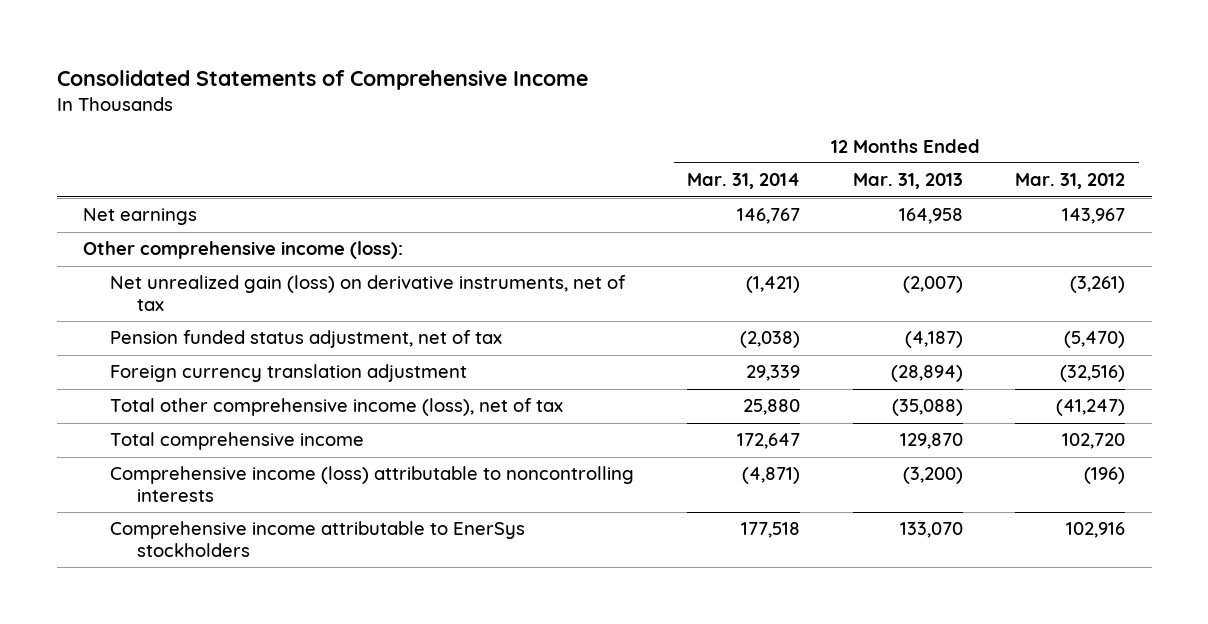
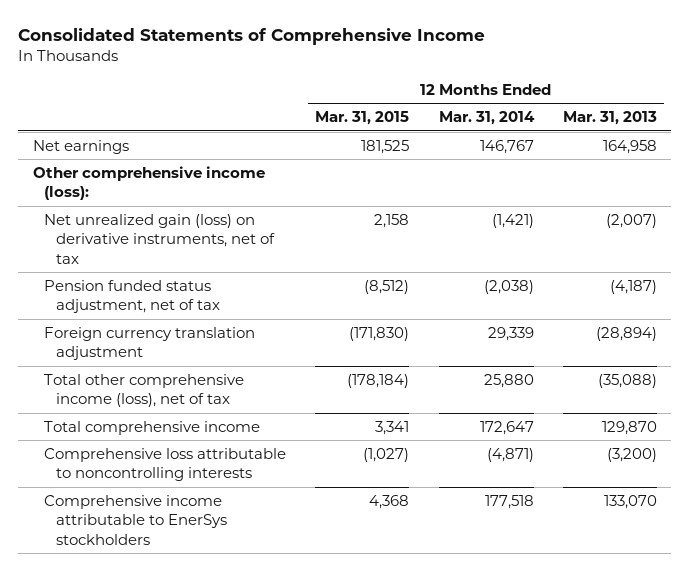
[1015,173,1126,190] Mar. 31, 2012 -> none
none -> [315,111,410,126] Mar. 31, 2015
[110,466,635,503] Comprehensive income (loss) attributable to noncontrolling interests -> [44,447,287,482] Comprehensive loss attributable to noncontrolling interests

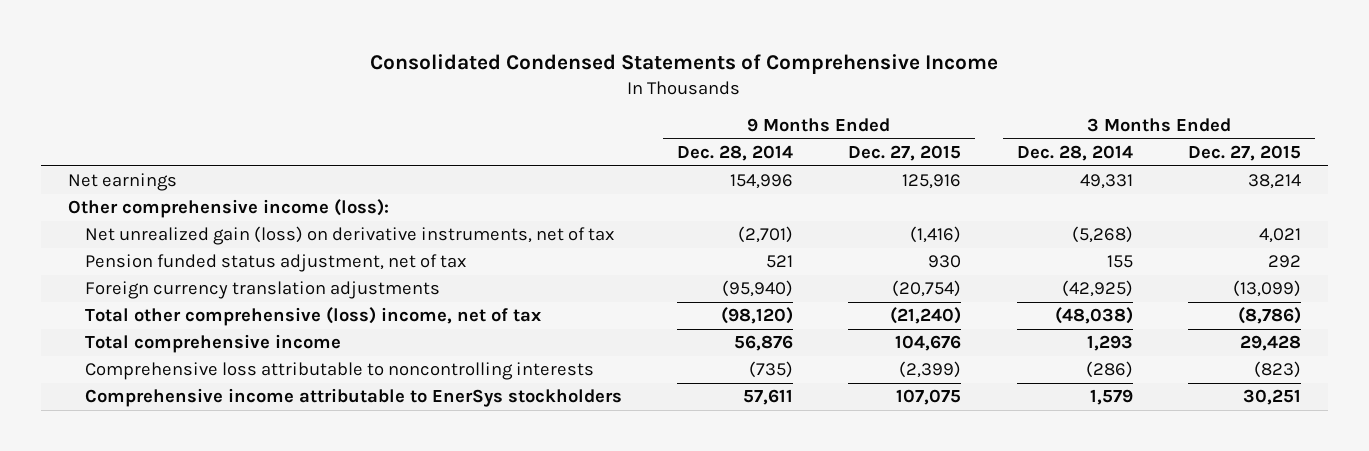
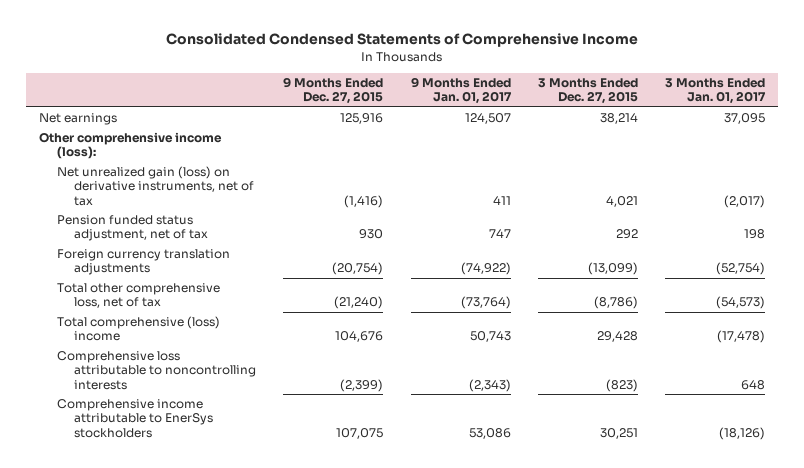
[677,145,794,162] Dec. 28, 2014 -> none
[1016,145,1133,162] Dec. 28, 2014 -> none
none -> [410,77,512,105] 9 Months Ended Jan. 01, 2017
none -> [664,78,766,105] 3 Months Ended Jan. 01, 2017
[85,307,542,327] Total other comprehensive (loss) income, net of tax -> [56,283,220,309] Total other comprehensive loss, net of tax
[85,334,342,354] Total comprehensive income -> [56,316,220,342] Total comprehensive (loss) income

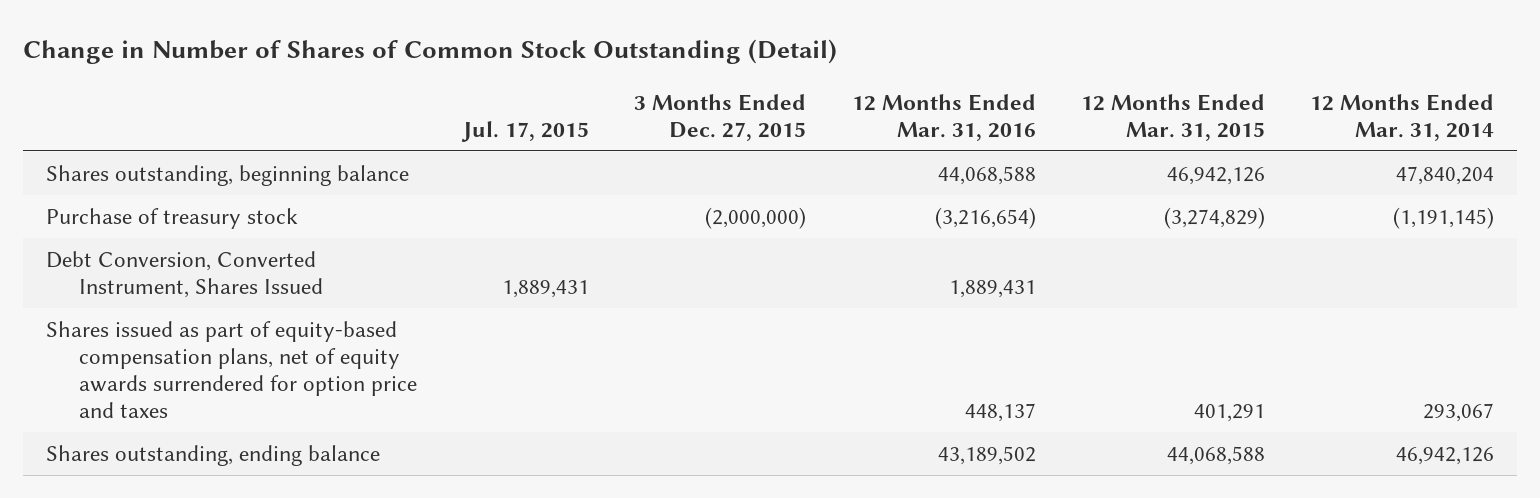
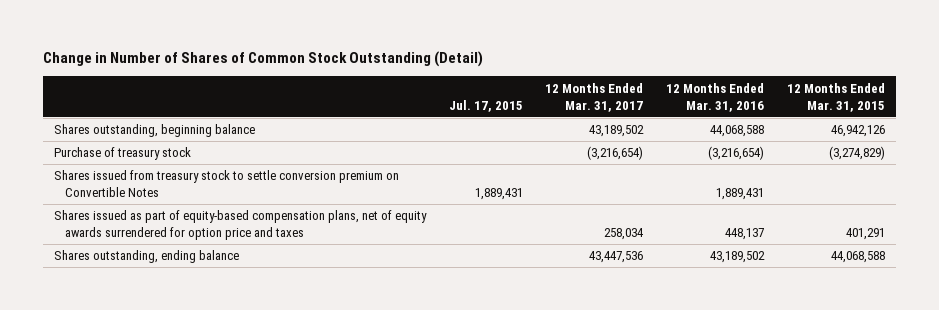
[634,93,807,141] 3 Months Ended Dec. 27, 2015 -> none
[1310,93,1495,141] 12 Months Ended Mar. 31, 2014 -> none
none -> [545,82,644,112] 12 Months Ended Mar. 31, 2017
[45,250,324,298] Debt Conversion, Converted Instrument, Shares Issued -> [53,170,399,198] Shares issued from treasury stock to settle conversion premium on Convertible Notes

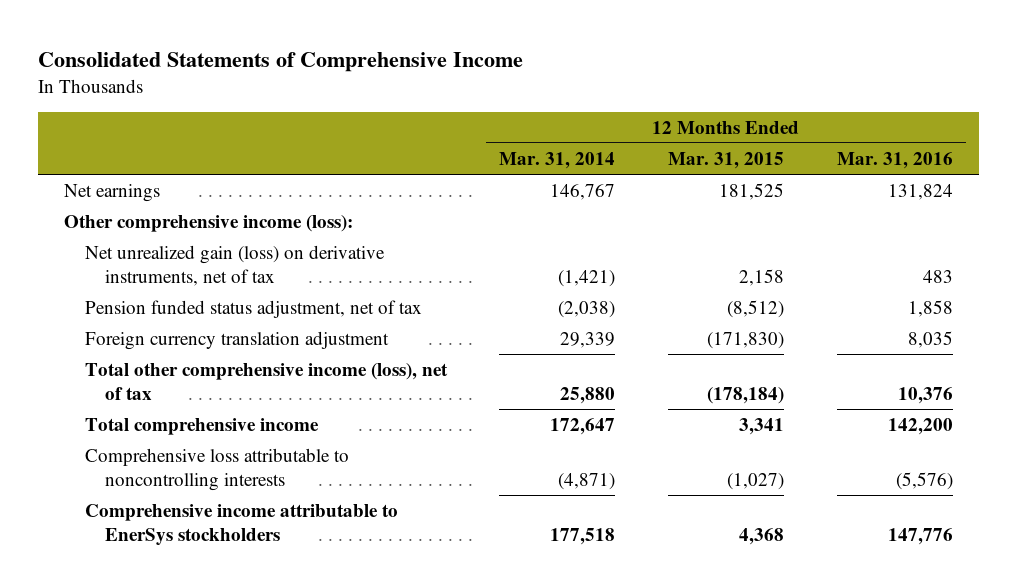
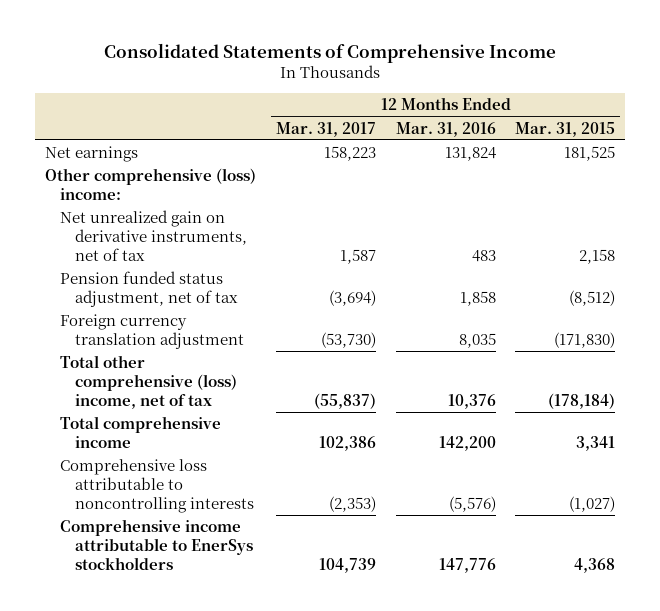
[499,151,616,169] Mar. 31, 2014 -> none
none -> [275,121,376,137] Mar. 31, 2017
[64,214,354,232] Other comprehensive income (loss): -> [45,168,257,200] Other comprehensive (loss) income:
[84,244,385,286] Net unrealized gain (loss) on derivative instruments, net of tax -> [60,210,248,261] Net unrealized gain on derivative instruments, net of tax
[84,362,448,400] Total other comprehensive income (loss), net of tax -> [60,355,238,409] Total other comprehensive (loss) income, net of tax

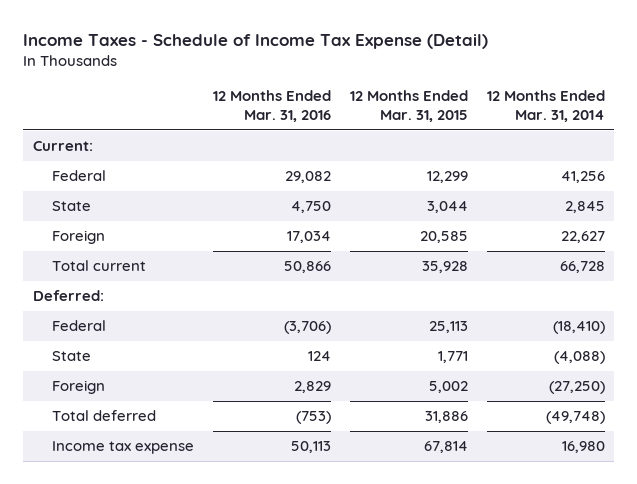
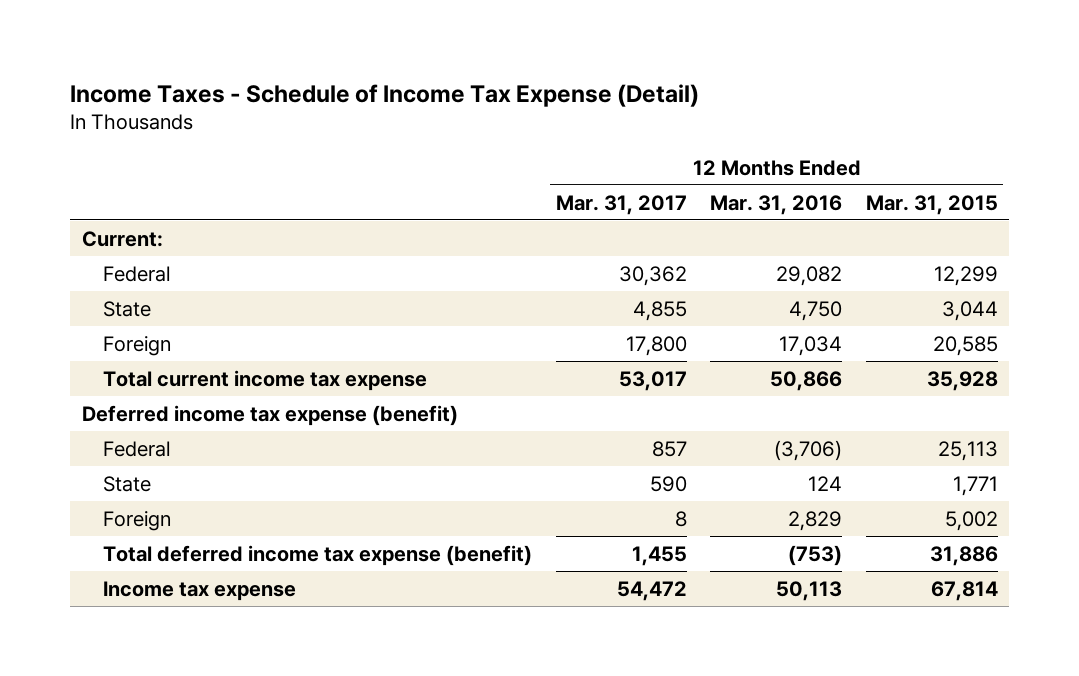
[486,90,605,123] 12 Months Ended Mar. 31, 2014 -> none
none -> [555,194,687,215] Mar. 31, 2017
[51,260,146,272] Total current -> [103,369,428,391] Total current income tax expense
[32,290,104,302] Deferred: -> [81,404,458,426] Deferred income tax expense (benefit)
[51,410,156,422] Total deferred -> [103,544,533,566] Total deferred income tax expense (benefit)

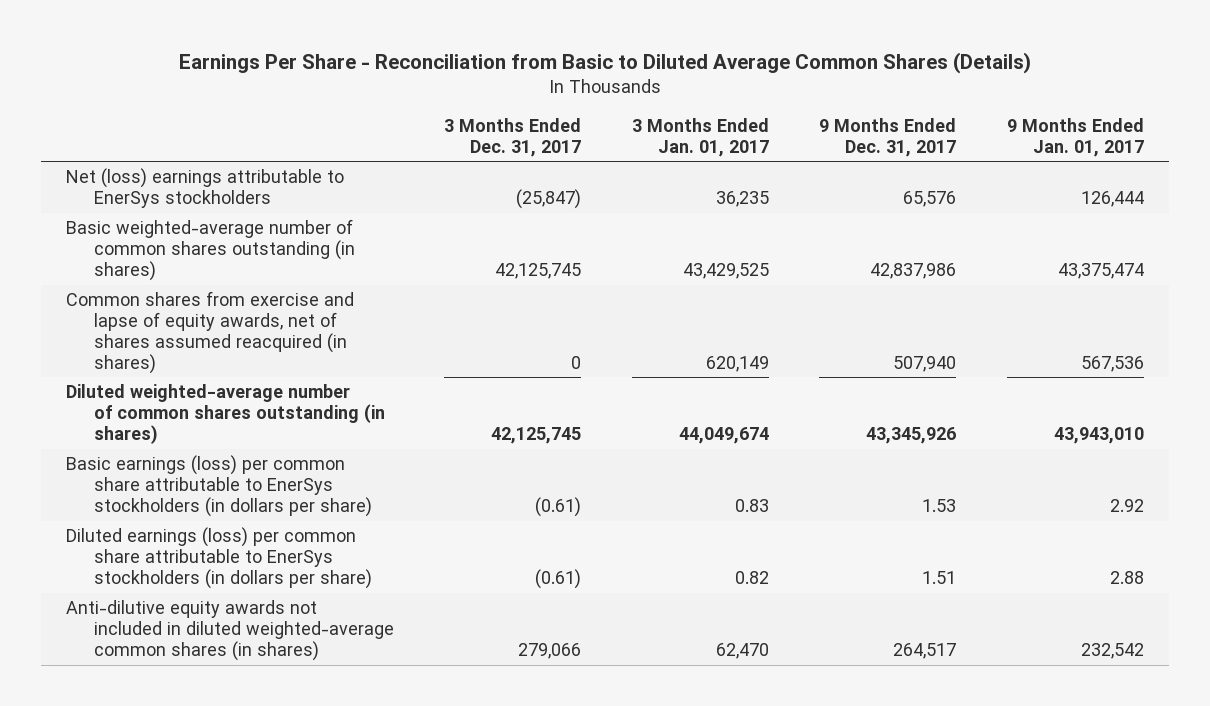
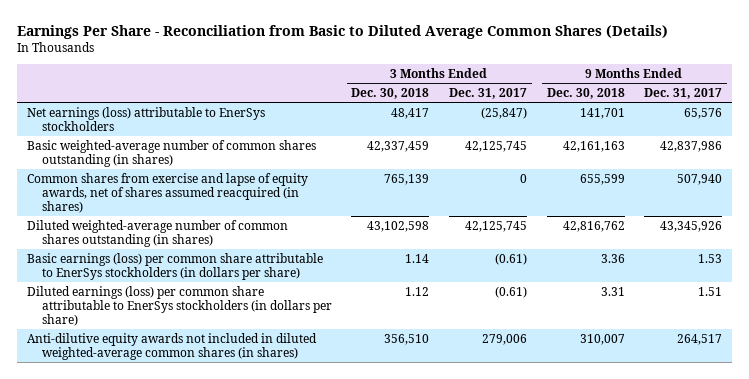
[631,117,769,157] 3 Months Ended Jan. 01, 2017 -> none
[1006,117,1144,157] 9 Months Ended Jan. 01, 2017 -> none
none -> [351,88,430,100] Dec. 30, 2018
none -> [546,88,625,100] Dec. 30, 2018
[66,168,345,209] Net (loss) earnings attributable to EnerSys stockholders -> [26,106,265,131] Net earnings (loss) attributable to EnerSys stockholders
[518,642,582,659] 279,066 -> [482,333,528,345] 279,006

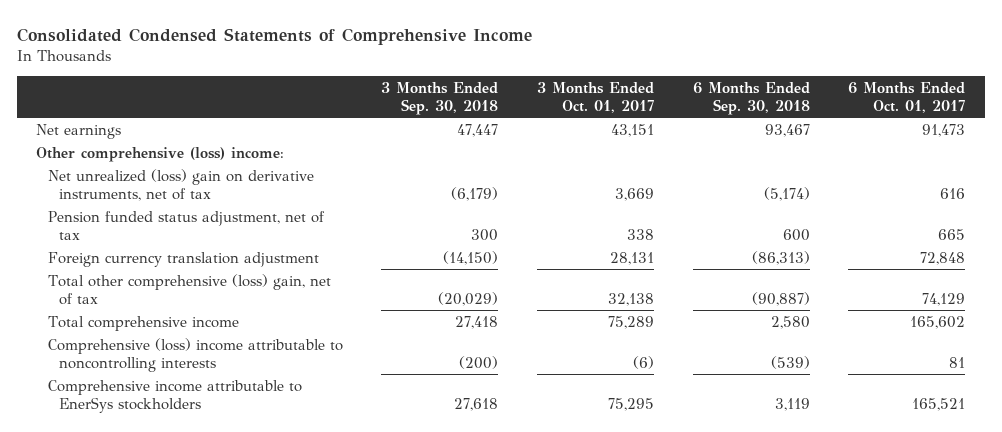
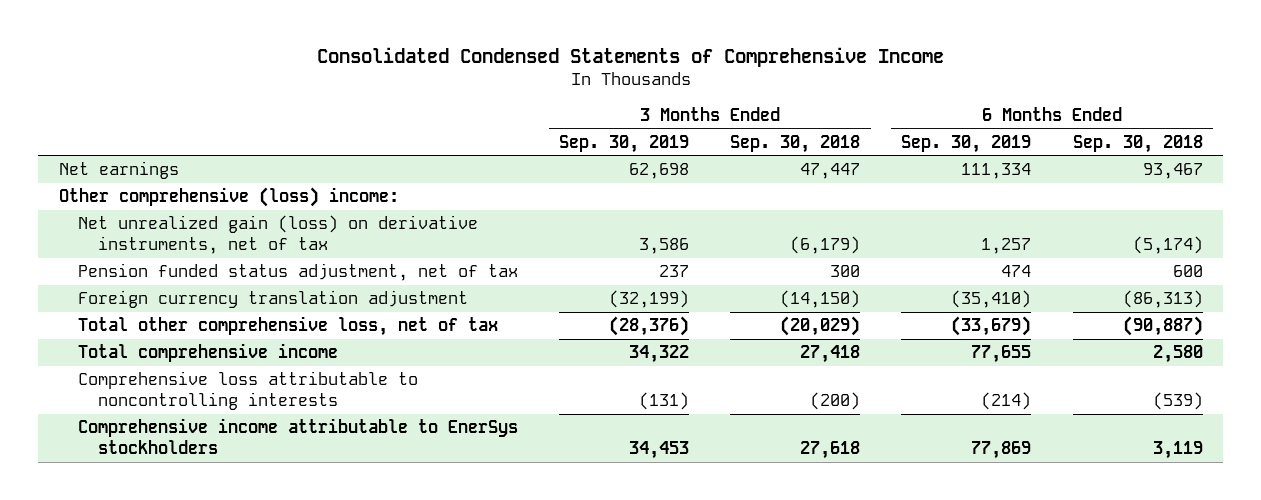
[537,81,655,114] 3 Months Ended Oct. 01, 2017 -> none
[848,81,966,114] 6 Months Ended Oct. 01, 2017 -> none
none -> [559,134,690,153] Sep. 30, 2019
none -> [901,134,1032,153] Sep. 30, 2019
[47,168,314,202] Net unrealized (loss) gain on derivative instruments, net of tax -> [78,215,479,254] Net unrealized gain (loss) on derivative instruments, net of tax
[47,273,331,306] Total other comprehensive (loss) gain, net of tax -> [78,316,499,337] Total other comprehensive loss, net of tax
[47,337,343,373] Comprehensive (loss) income attributable to noncontrolling interests -> [78,371,419,410] Comprehensive loss attributable to noncontrolling interests

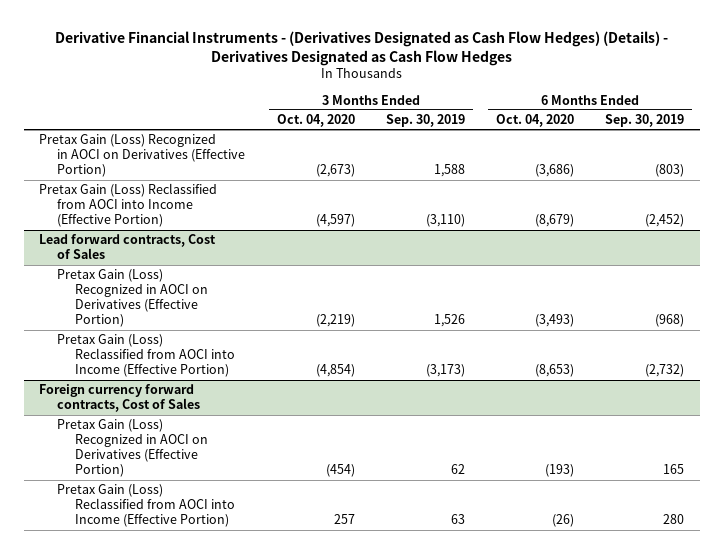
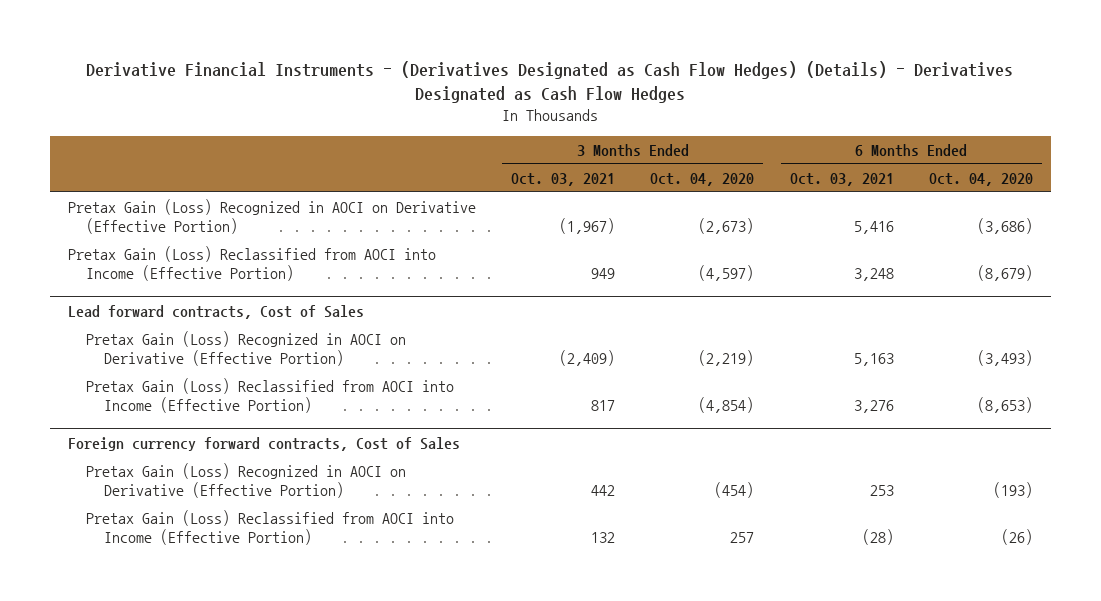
[385,114,465,128] Sep. 30, 2019 -> none
[605,114,685,128] Sep. 30, 2019 -> none
none -> [511,172,616,186] Oct. 03, 2021
none -> [789,172,894,186] Oct. 03, 2021
[39,134,246,178] Pretax Gain (Loss) Recognized in AOCI on Derivatives (Effective Portion) -> [67,199,476,235] Pretax Gain (Loss) Recognized in AOCI on Derivative (Effective Portion)
[57,269,209,328] Pretax Gain (Loss) Recognized in AOCI on Derivatives (Effective Portion) -> [86,331,407,367] Pretax Gain (Loss) Recognized in AOCI on Derivative (Effective Portion)
[57,419,209,478] Pretax Gain (Loss) Recognized in AOCI on Derivatives (Effective Portion) -> [86,463,407,499] Pretax Gain (Loss) Recognized in AOCI on Derivative (Effective Portion)

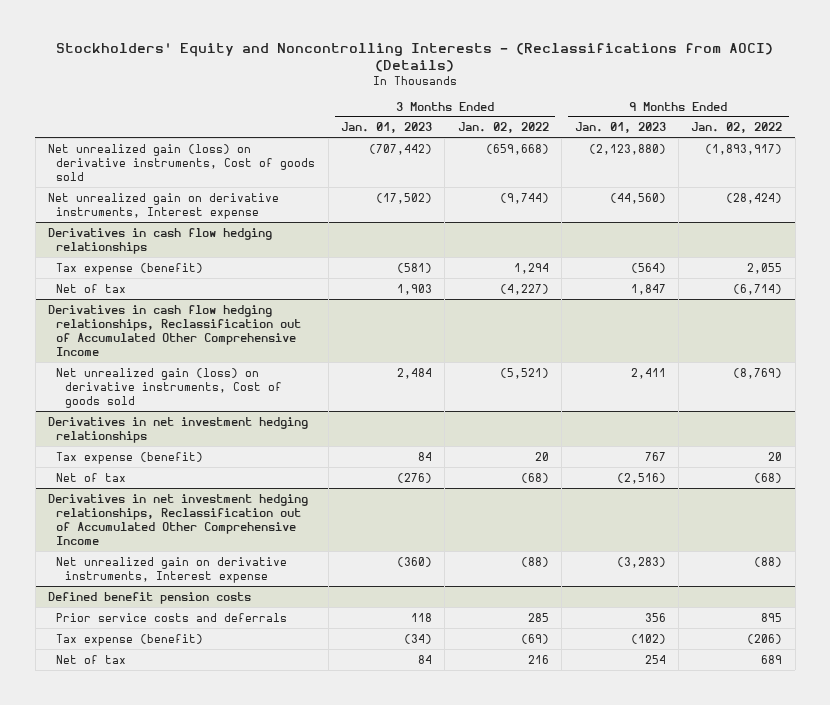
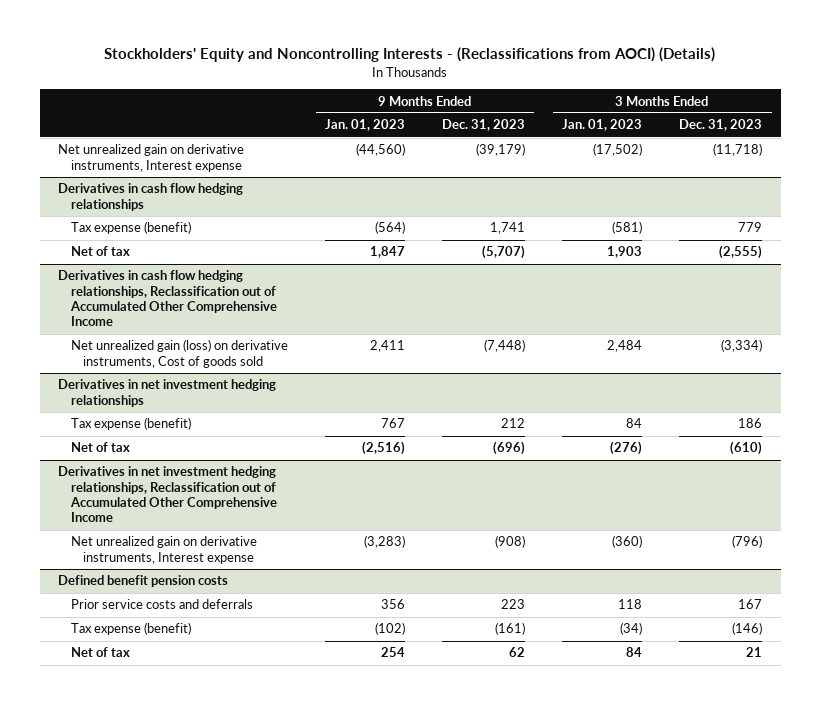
[457,122,549,134] Jan. 02, 2022 -> none
[691,122,783,134] Jan. 02, 2022 -> none
none -> [442,119,526,132] Dec. 31, 2023
none -> [679,119,763,132] Dec. 31, 2023
[47,143,316,182] Net unrealized gain (loss) on derivative instruments, Cost of goods sold -> none

